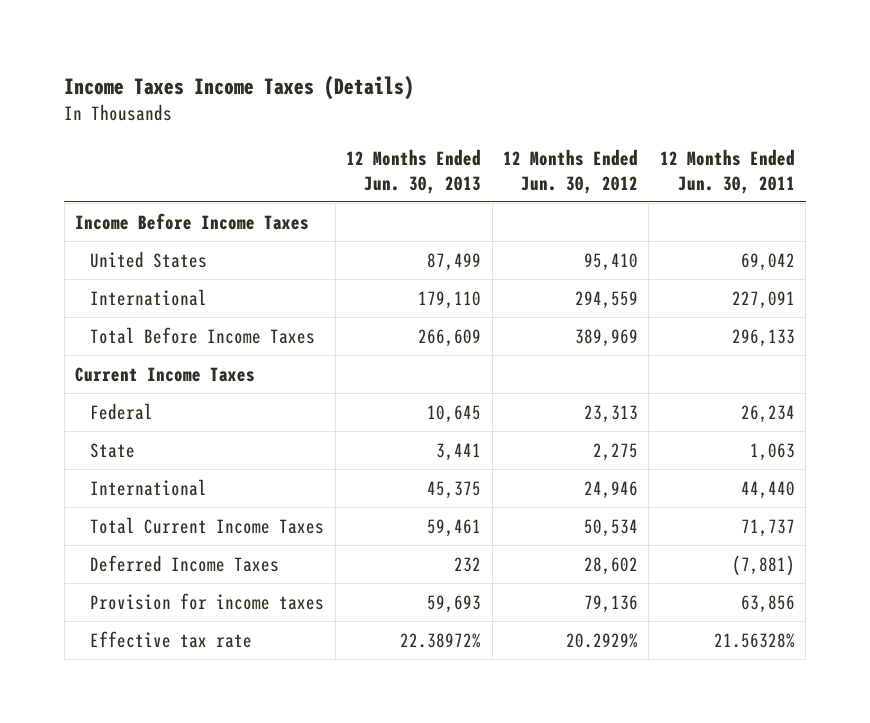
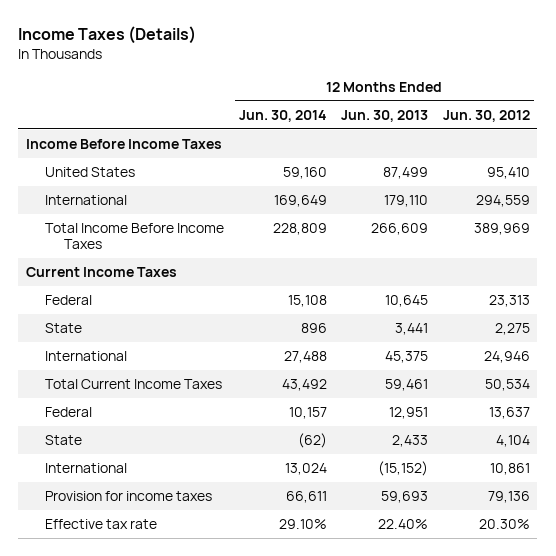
[64,76,415,101] Income Taxes Income Taxes (Details) -> [18,26,197,45] Income Taxes (Details)
[659,148,795,194] 12 Months Ended Jun. 30, 2011 -> none
none -> [238,109,327,122] Jun. 30, 2014
[90,326,316,344] Total Before Income Taxes -> [44,222,224,250] Total Income Before Income Taxes
[90,554,280,572] Deferred Income Taxes -> none
none -> [44,406,92,417] Federal
none -> [44,434,82,445] State
none -> [44,462,127,473] International
[400,632,482,648] 22.38972% -> [378,518,429,529] 22.40%
[565,632,638,648] 20.2929% -> [479,518,531,529] 20.30%

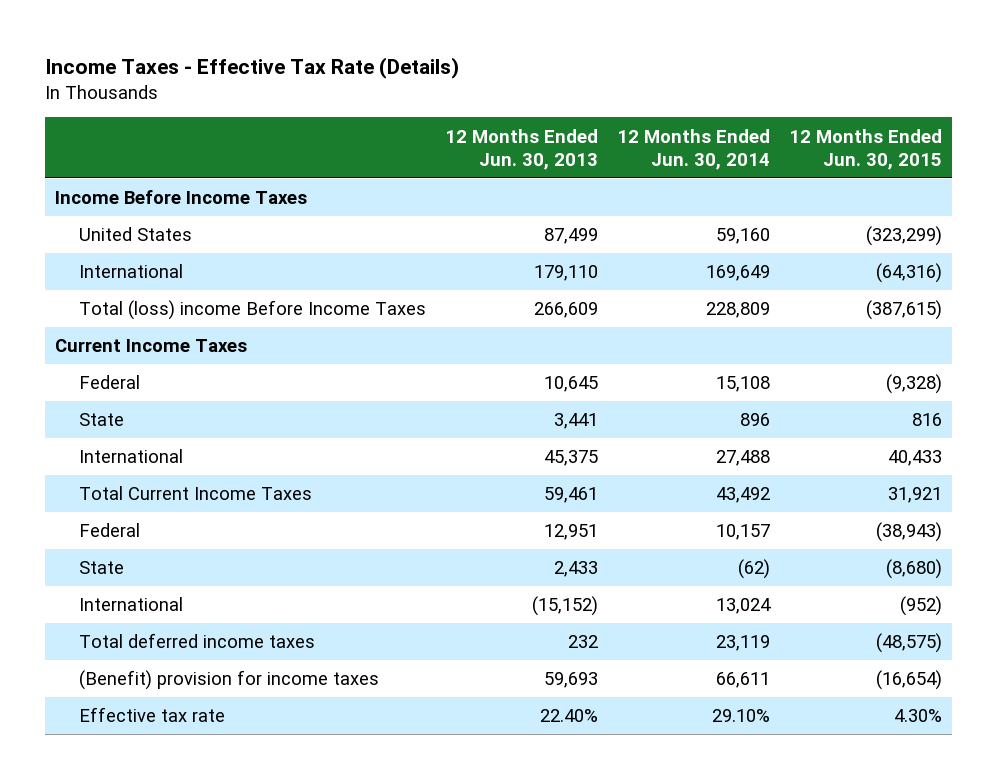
[18,26,197,45] Income Taxes (Details) -> [45,57,460,80] Income Taxes - Effective Tax Rate (Details)
[443,109,531,122] Jun. 30, 2012 -> none
none -> [788,128,942,170] 12 Months Ended Jun. 30, 2015
[44,222,224,250] Total Income Before Income Taxes -> [78,300,426,321] Total (loss) income Before Income Taxes
none -> [78,633,315,649] Total deferred income taxes
[44,490,212,501] Provision for income taxes -> [78,670,379,691] (Benefit) provision for income taxes

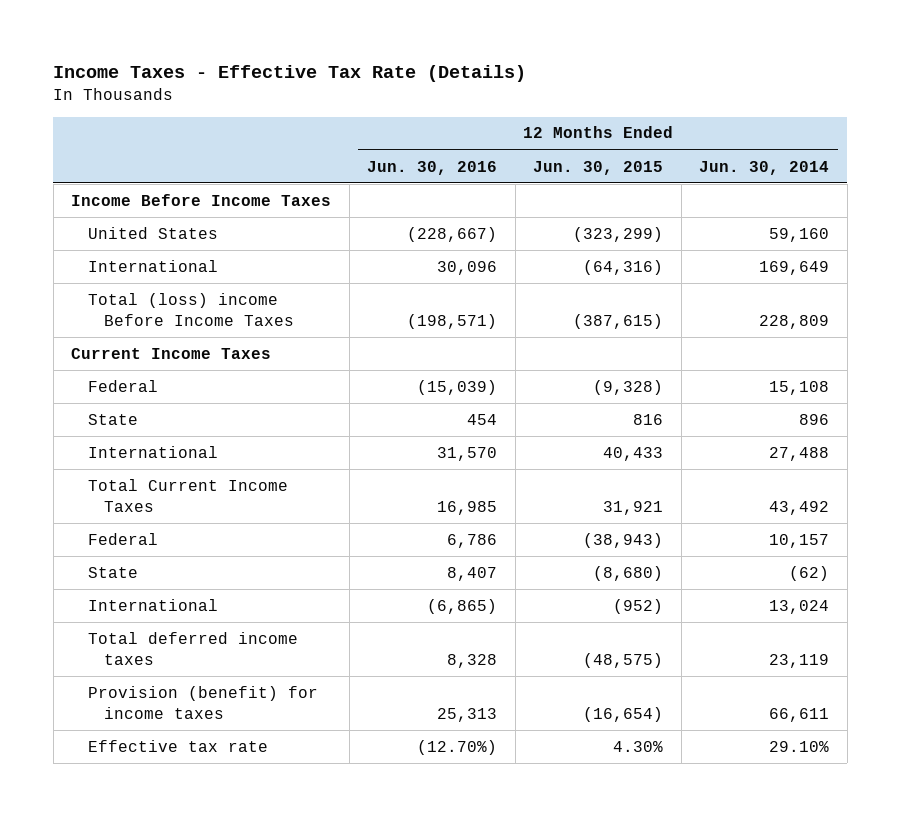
[444,128,598,170] 12 Months Ended Jun. 30, 2013 -> none
none -> [367,160,498,175] Jun. 30, 2016
[78,670,379,691] (Benefit) provision for income taxes -> [87,685,318,719] Provision (benefit) for income taxes

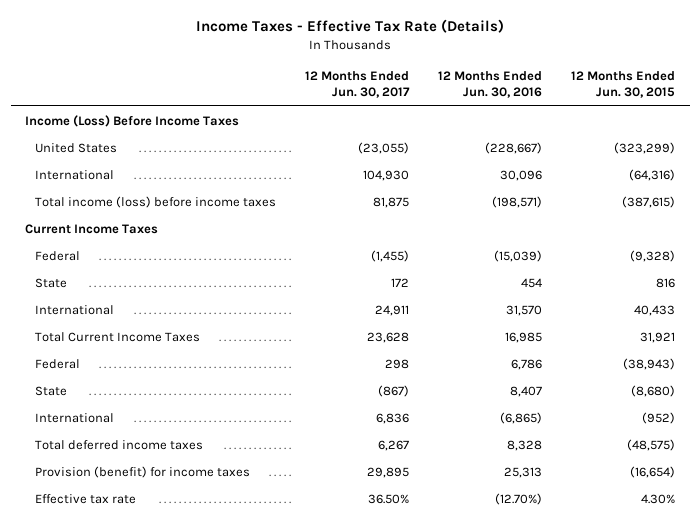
[699,160,830,175] Jun. 30, 2014 -> none
none -> [305,70,411,99] 12 Months Ended Jun. 30, 2017
[71,193,332,206] Income Before Income Taxes -> [25,114,240,127] Income (Loss) Before Income Taxes
[87,292,295,326] Total (loss) income Before Income Taxes -> [35,195,277,208] Total income (loss) before income taxes

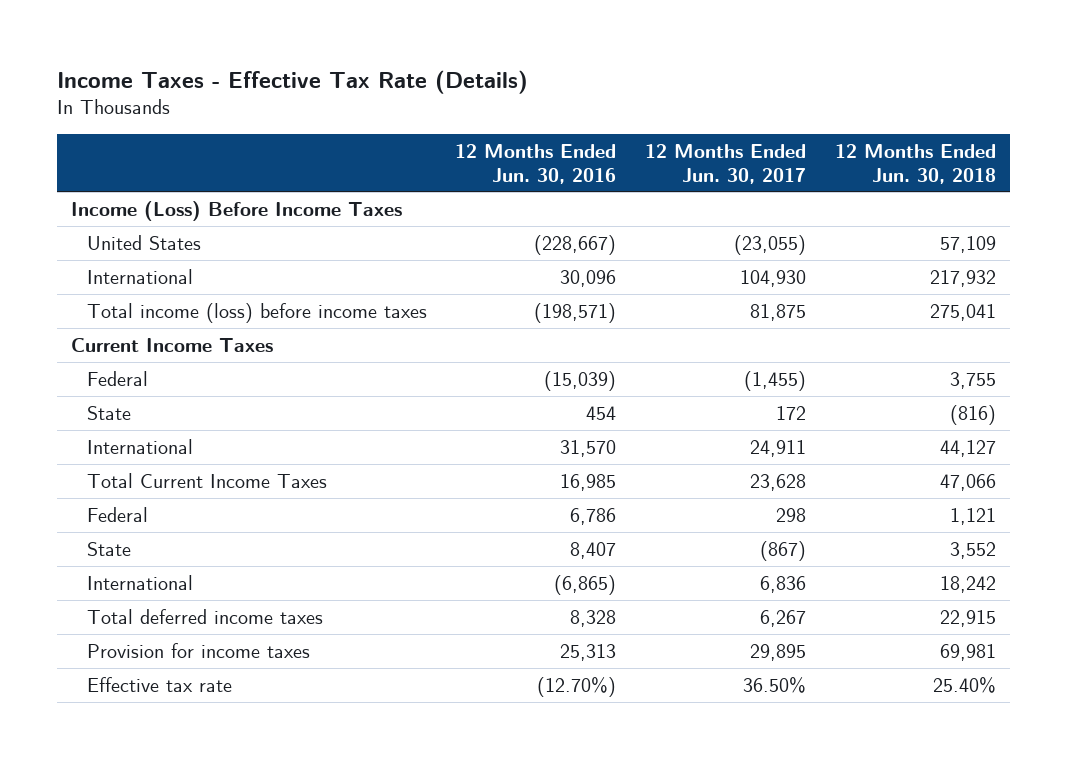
[571,70,676,99] 12 Months Ended Jun. 30, 2015 -> none
none -> [834,144,996,184] 12 Months Ended Jun. 30, 2018
[35,465,251,478] Provision (benefit) for income taxes -> [86,642,310,658] Provision for income taxes

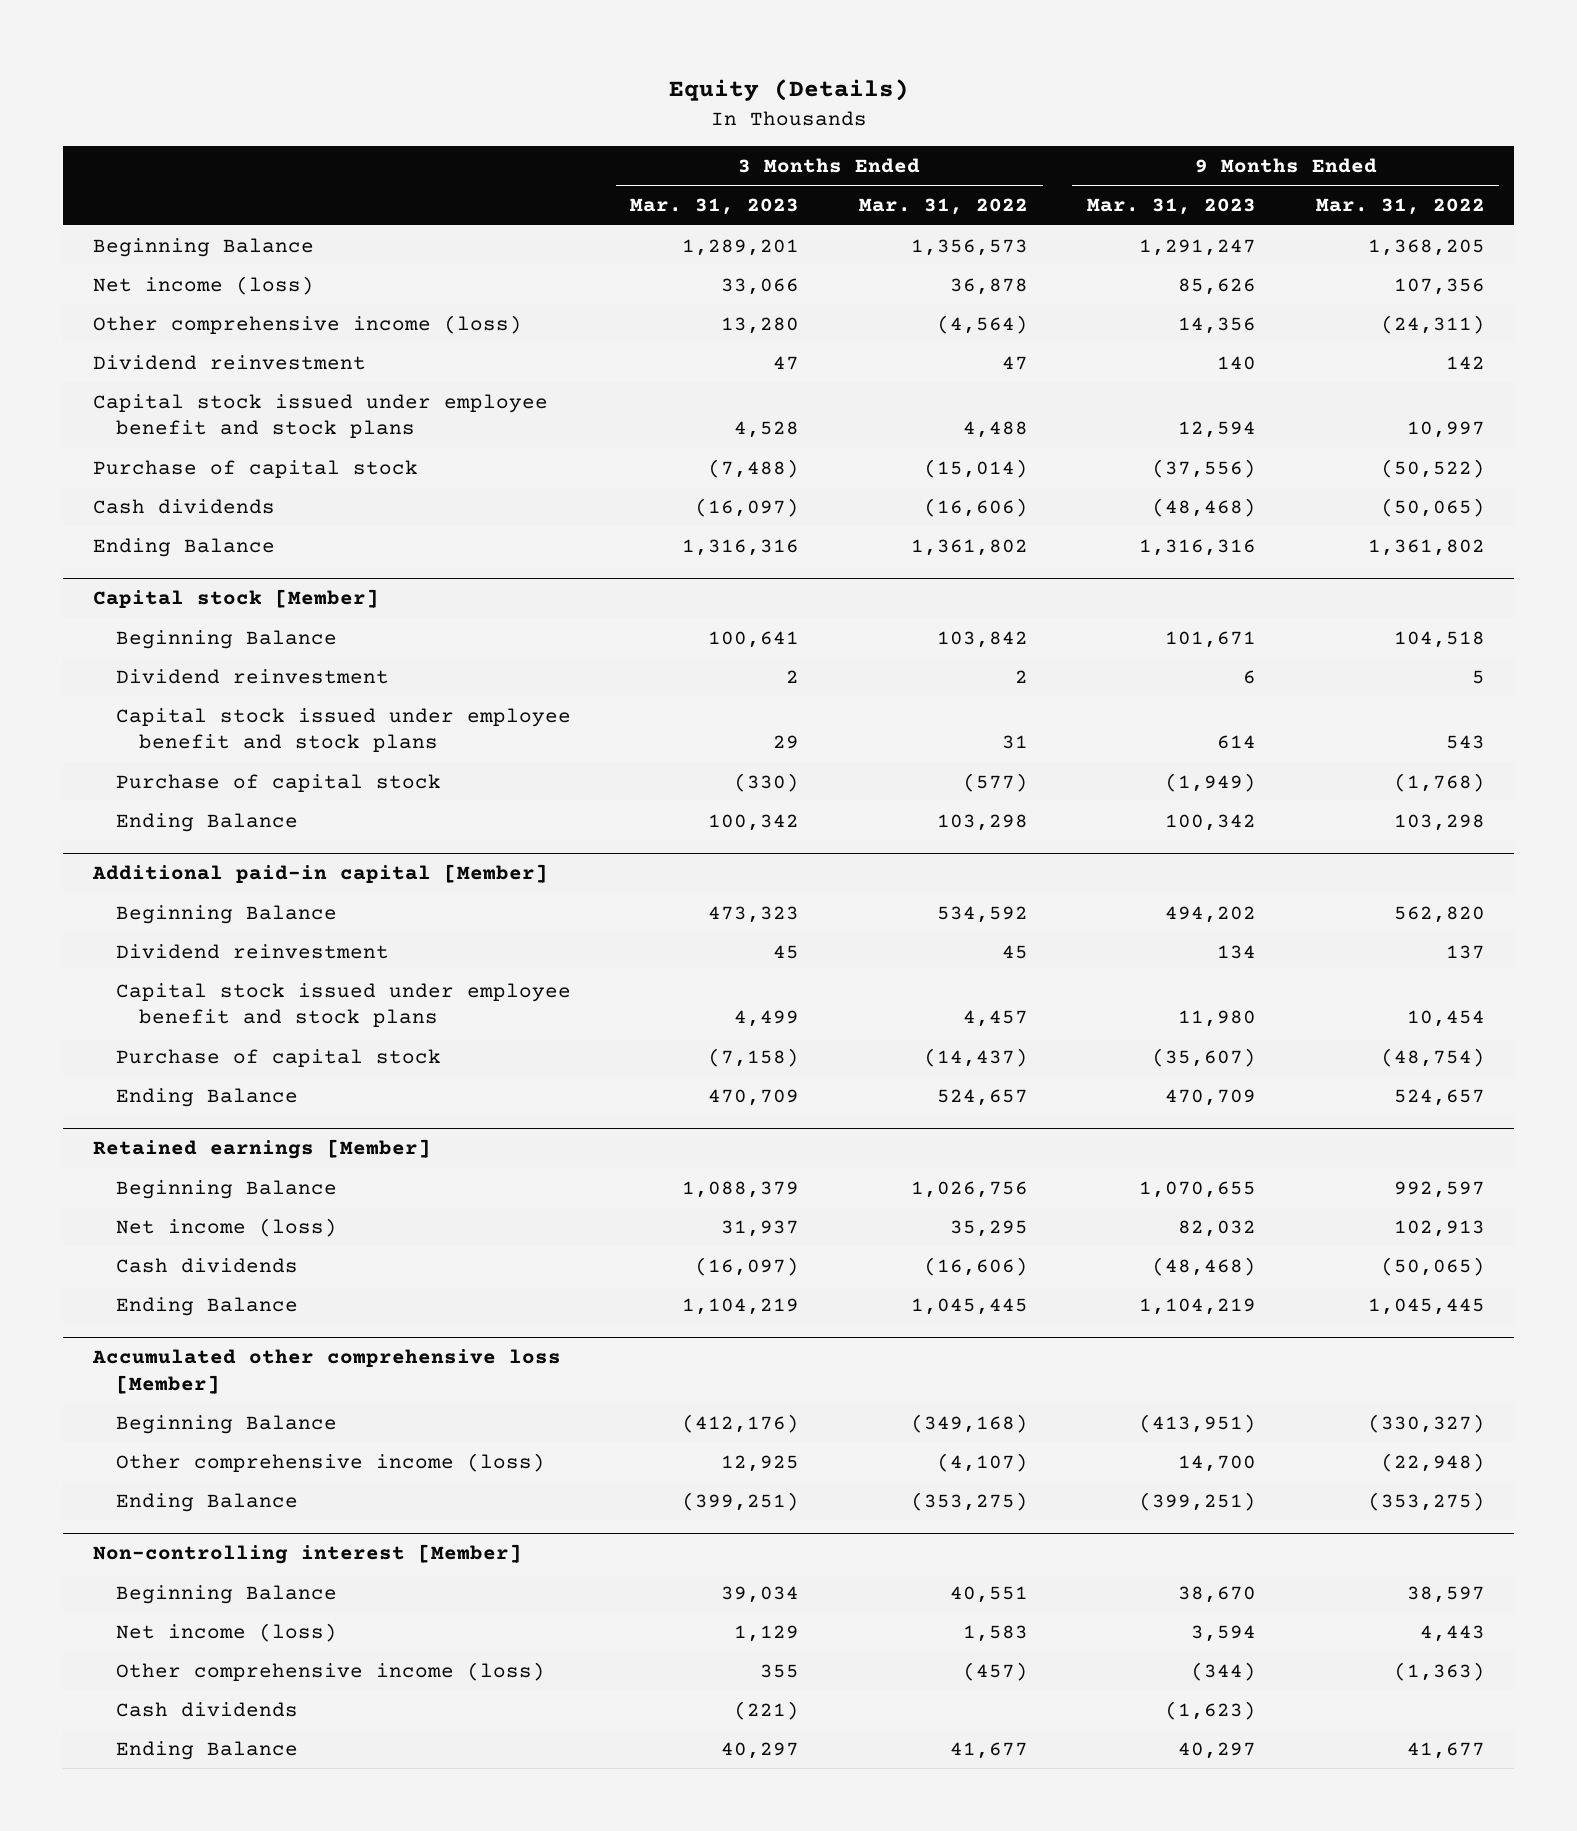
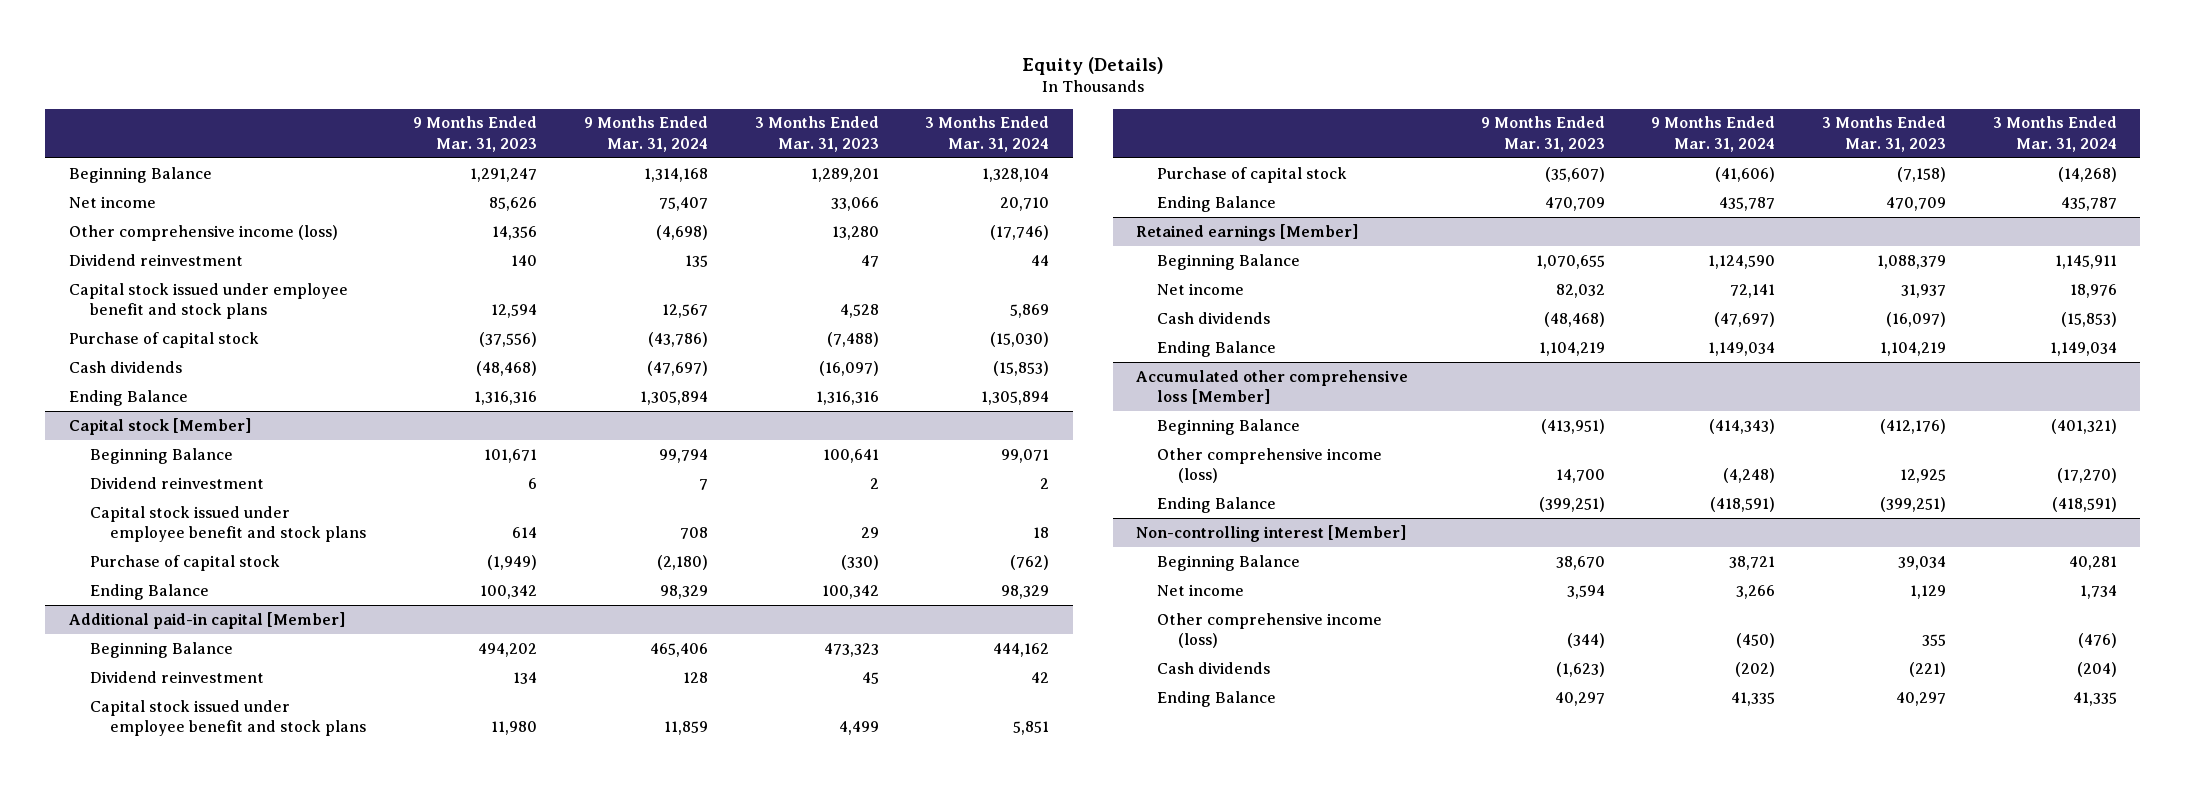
[858,198,1028,216] Mar. 31, 2022 -> none
[1315,198,1485,216] Mar. 31, 2022 -> none
none -> [583,116,708,152] 9 Months Ended Mar. 31, 2024
none -> [925,116,1050,152] 3 Months Ended Mar. 31, 2024
[92,275,314,295] Net income (loss) -> [68,195,156,208] Net income
[116,1217,338,1237] Net income (loss) -> [1157,282,1245,295] Net income
[116,1622,338,1642] Net income (loss) -> [1157,583,1245,596] Net income

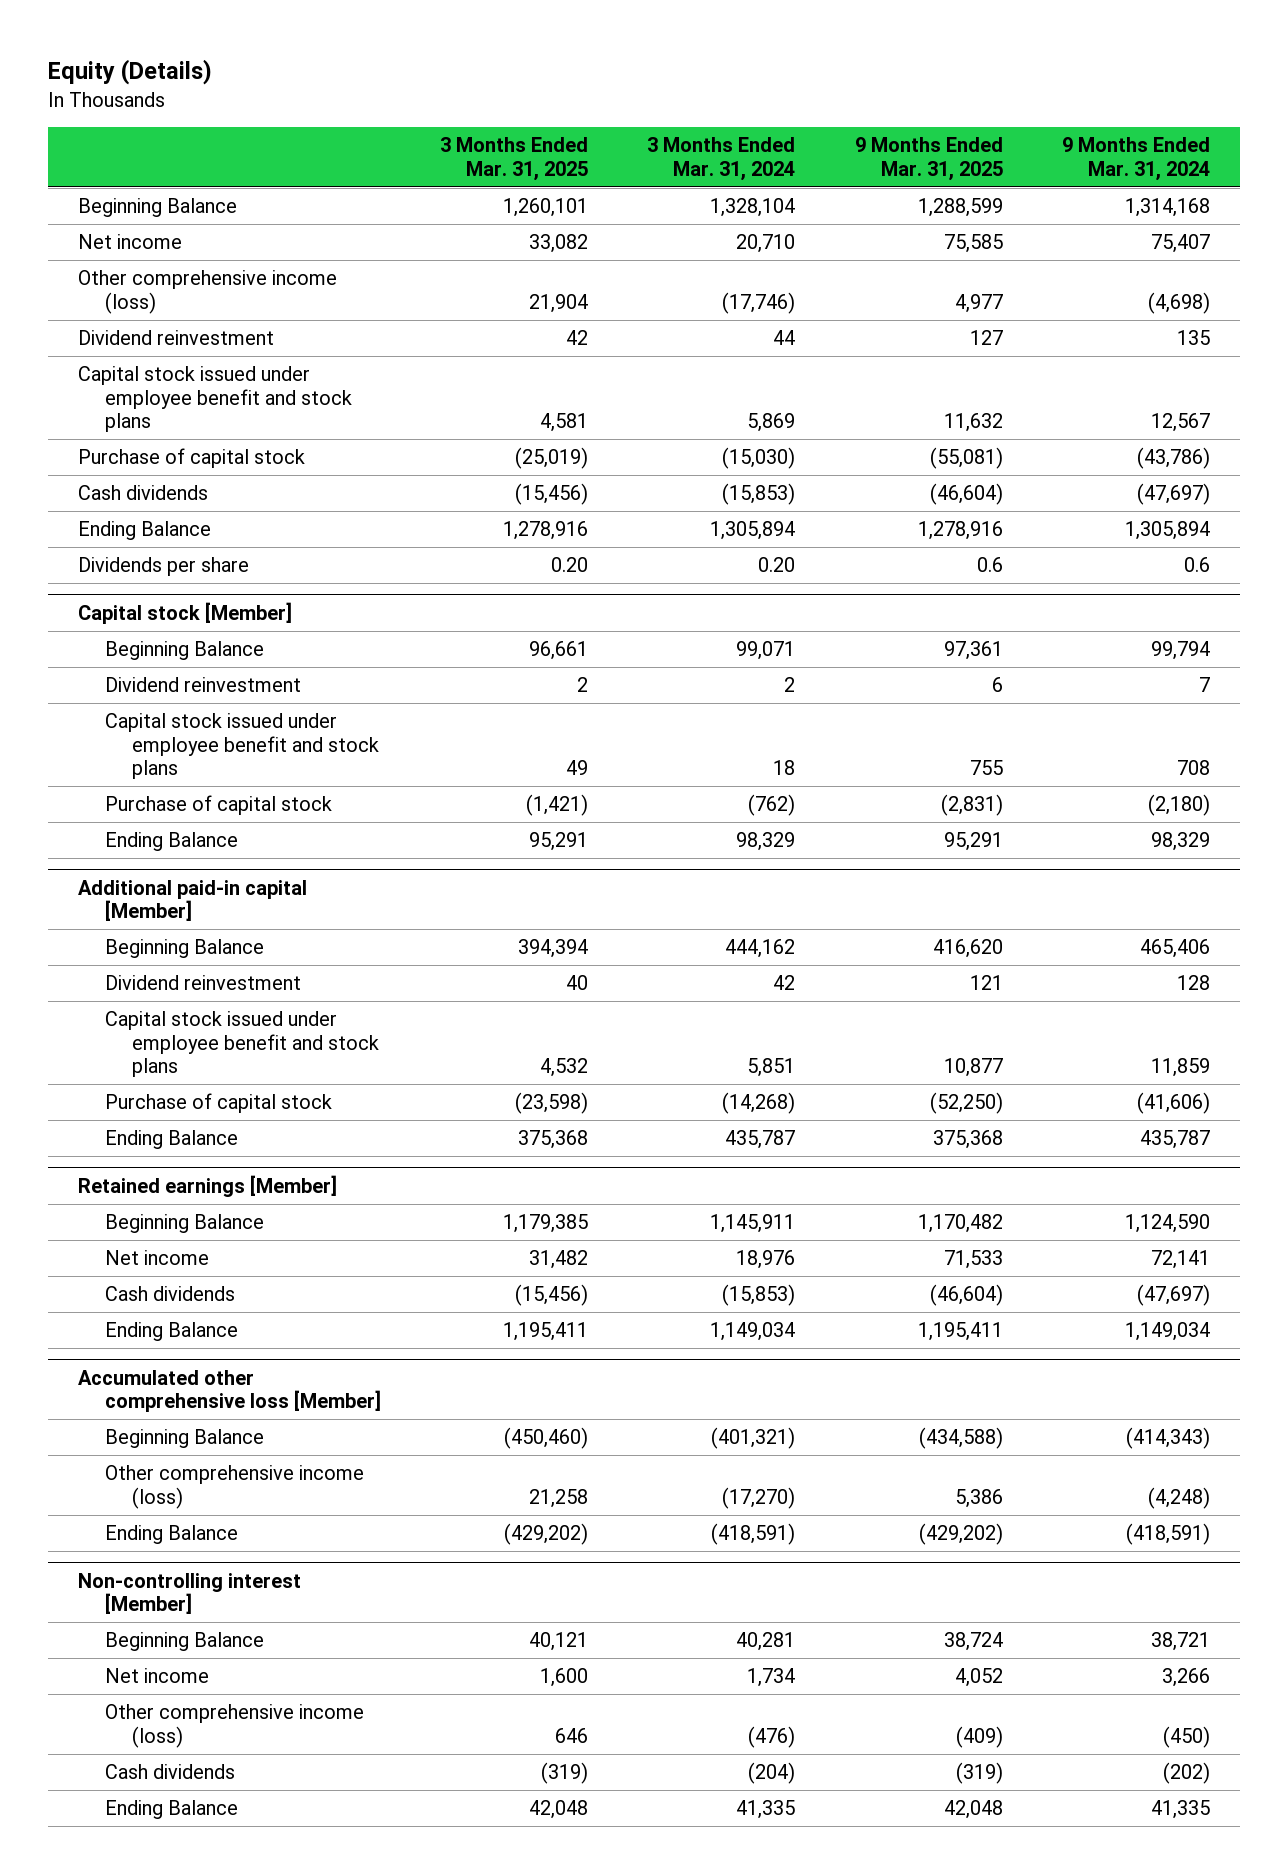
[413,116,538,152] 9 Months Ended Mar. 31, 2023 -> none
[754,116,879,152] 3 Months Ended Mar. 31, 2023 -> none
none -> [440,137,589,181] 3 Months Ended Mar. 31, 2025
none -> [854,137,1003,181] 9 Months Ended Mar. 31, 2025
none -> [77,557,249,577] Dividends per share

